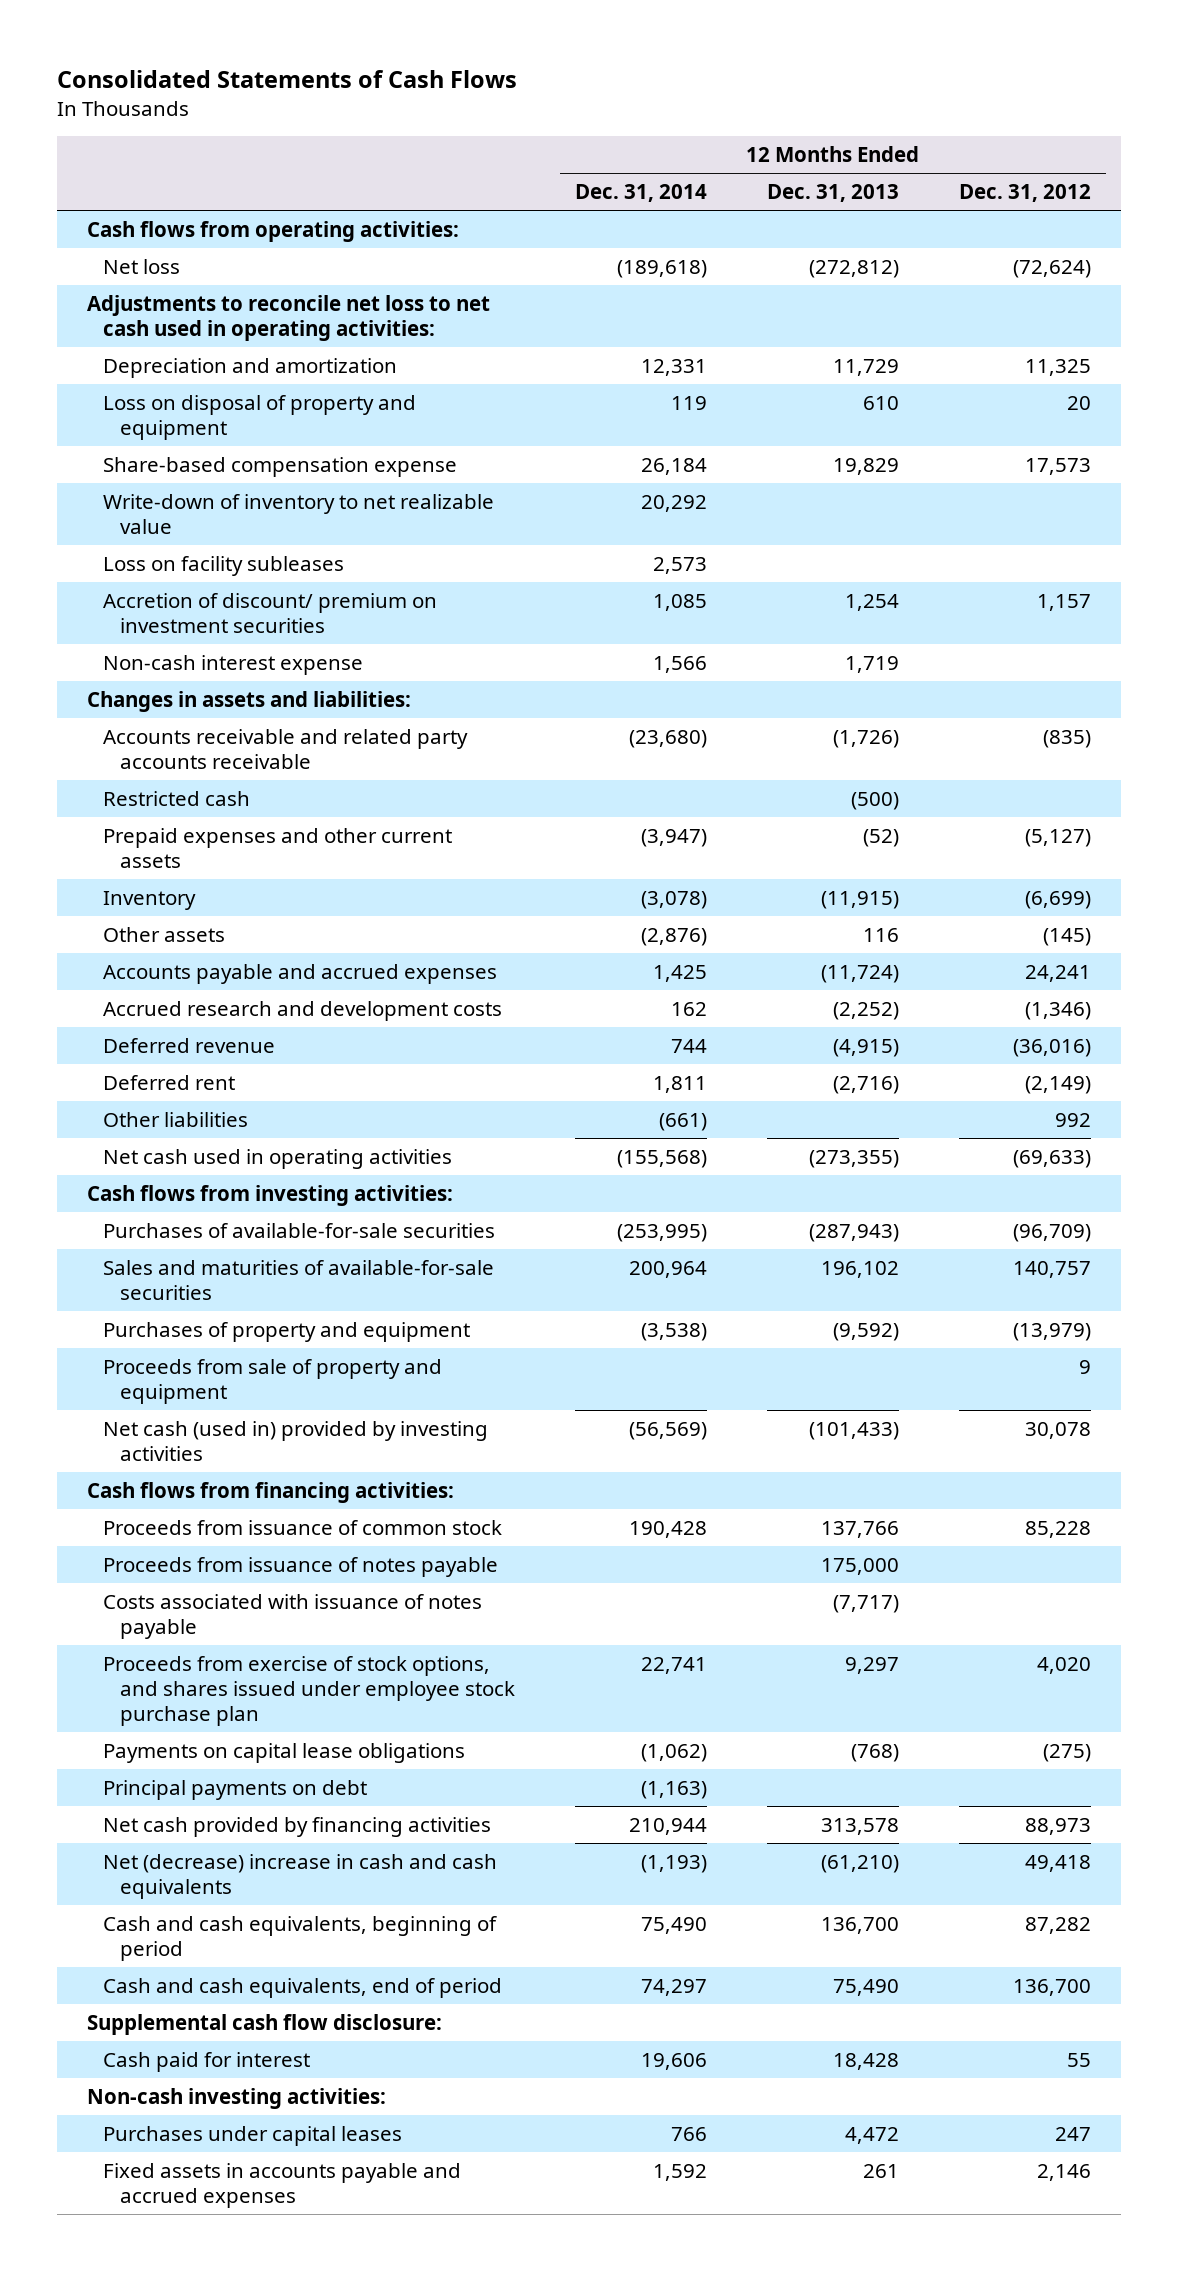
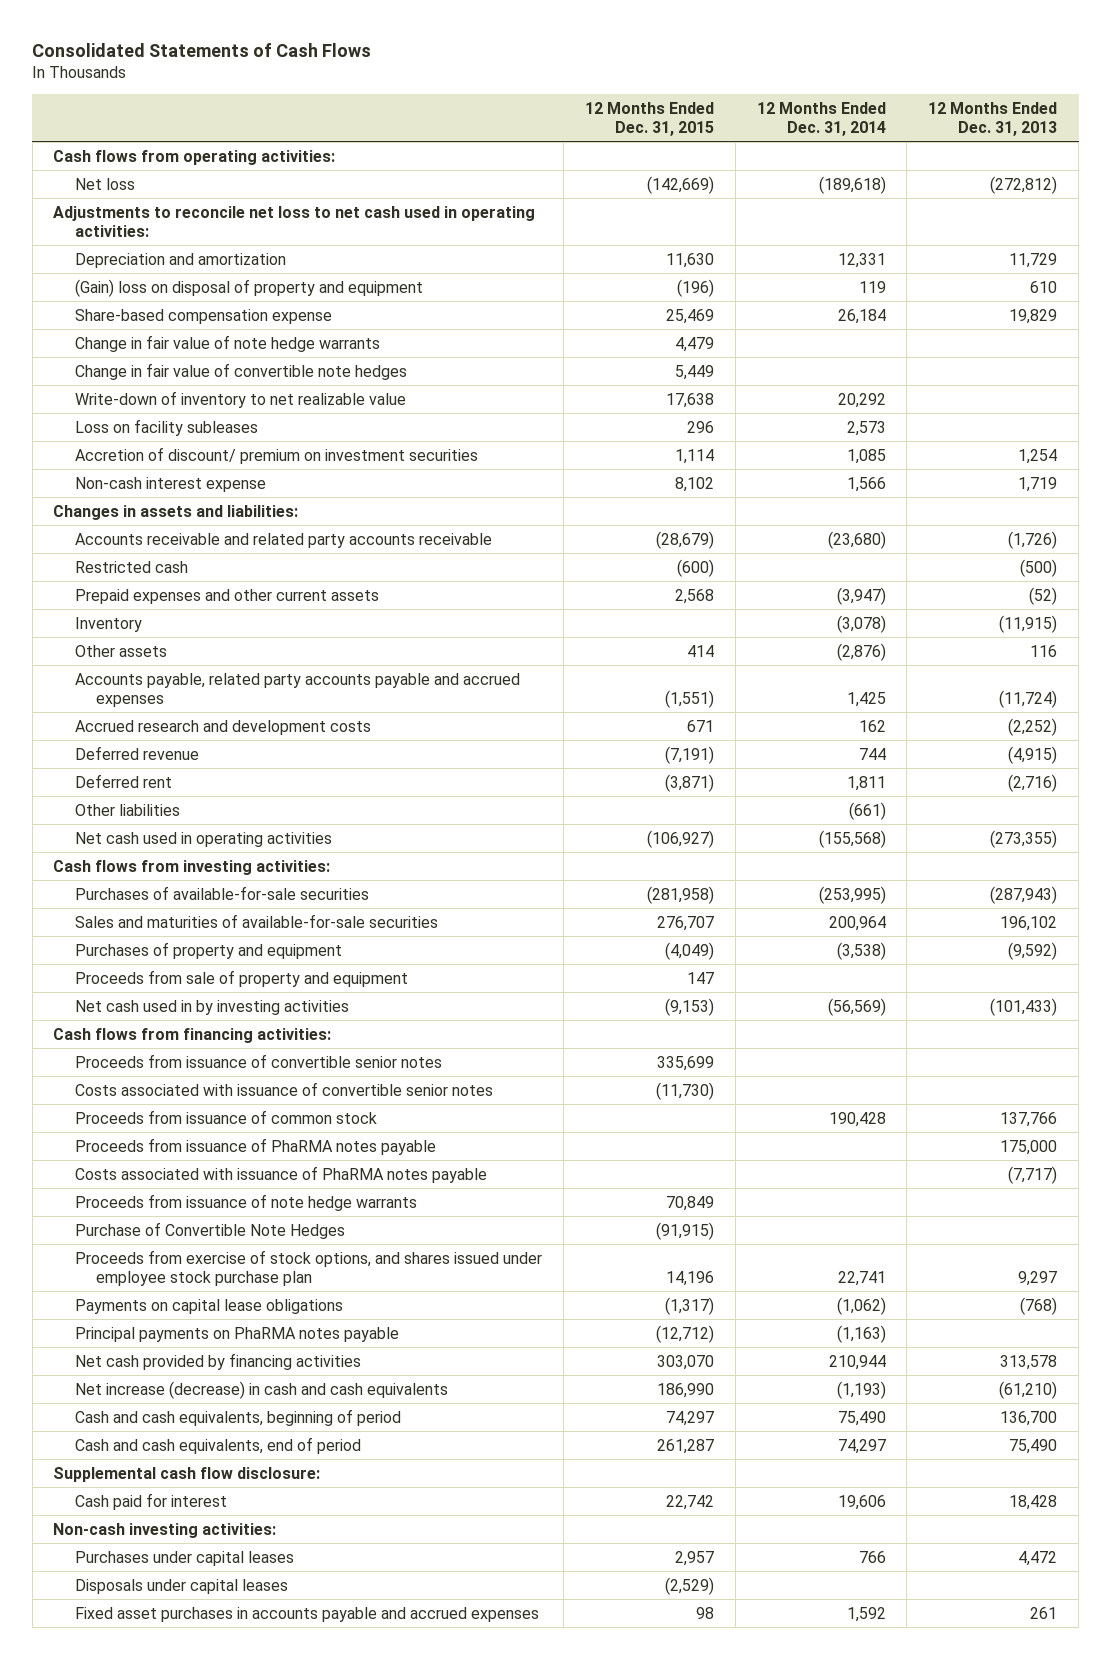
[959,184,1092,203] Dec. 31, 2012 -> none
none -> [584,101,714,136] 12 Months Ended Dec. 31, 2015
[103,394,417,440] Loss on disposal of property and equipment -> [74,278,423,297] (Gain) loss on disposal of property and equipment
none -> [74,334,380,352] Change in fair value of note hedge warrants
none -> [74,362,407,380] Change in fair value of convertible note hedges
[103,963,498,984] Accounts payable and accrued expenses -> [74,672,520,707] Accounts payable, related party accounts payable and accrued expenses
[103,1420,489,1461] Net cash (used in) provided by investing activities -> [74,999,349,1015] Net cash used in by investing activities
none -> [74,1053,442,1068] Proceeds from issuance of convertible senior notes
none -> [74,1081,493,1096] Costs associated with issuance of convertible senior notes
[103,1556,499,1577] Proceeds from issuance of notes payable -> [74,1137,436,1155] Proceeds from issuance of PhaRMA notes payable
[103,1593,483,1639] Costs associated with issuance of notes payable -> [74,1165,487,1183] Costs associated with issuance of PhaRMA notes payable
none -> [74,1193,417,1211] Proceeds from issuance of note hedge warrants
none -> [74,1221,345,1239] Purchase of Convertible Note Hedges
[103,1779,368,1800] Principal payments on debt -> [74,1326,399,1342] Principal payments on PhaRMA notes payable
[103,1853,498,1899] Net (decrease) increase in cash and cash equivalents -> [74,1380,448,1399] Net increase (decrease) in cash and cash equivalents
none -> [74,1578,288,1594] Disposals under capital leases
[103,2162,462,2208] Fixed assets in accounts payable and accrued expenses -> [74,1606,539,1622] Fixed asset purchases in accounts payable and accrued expenses

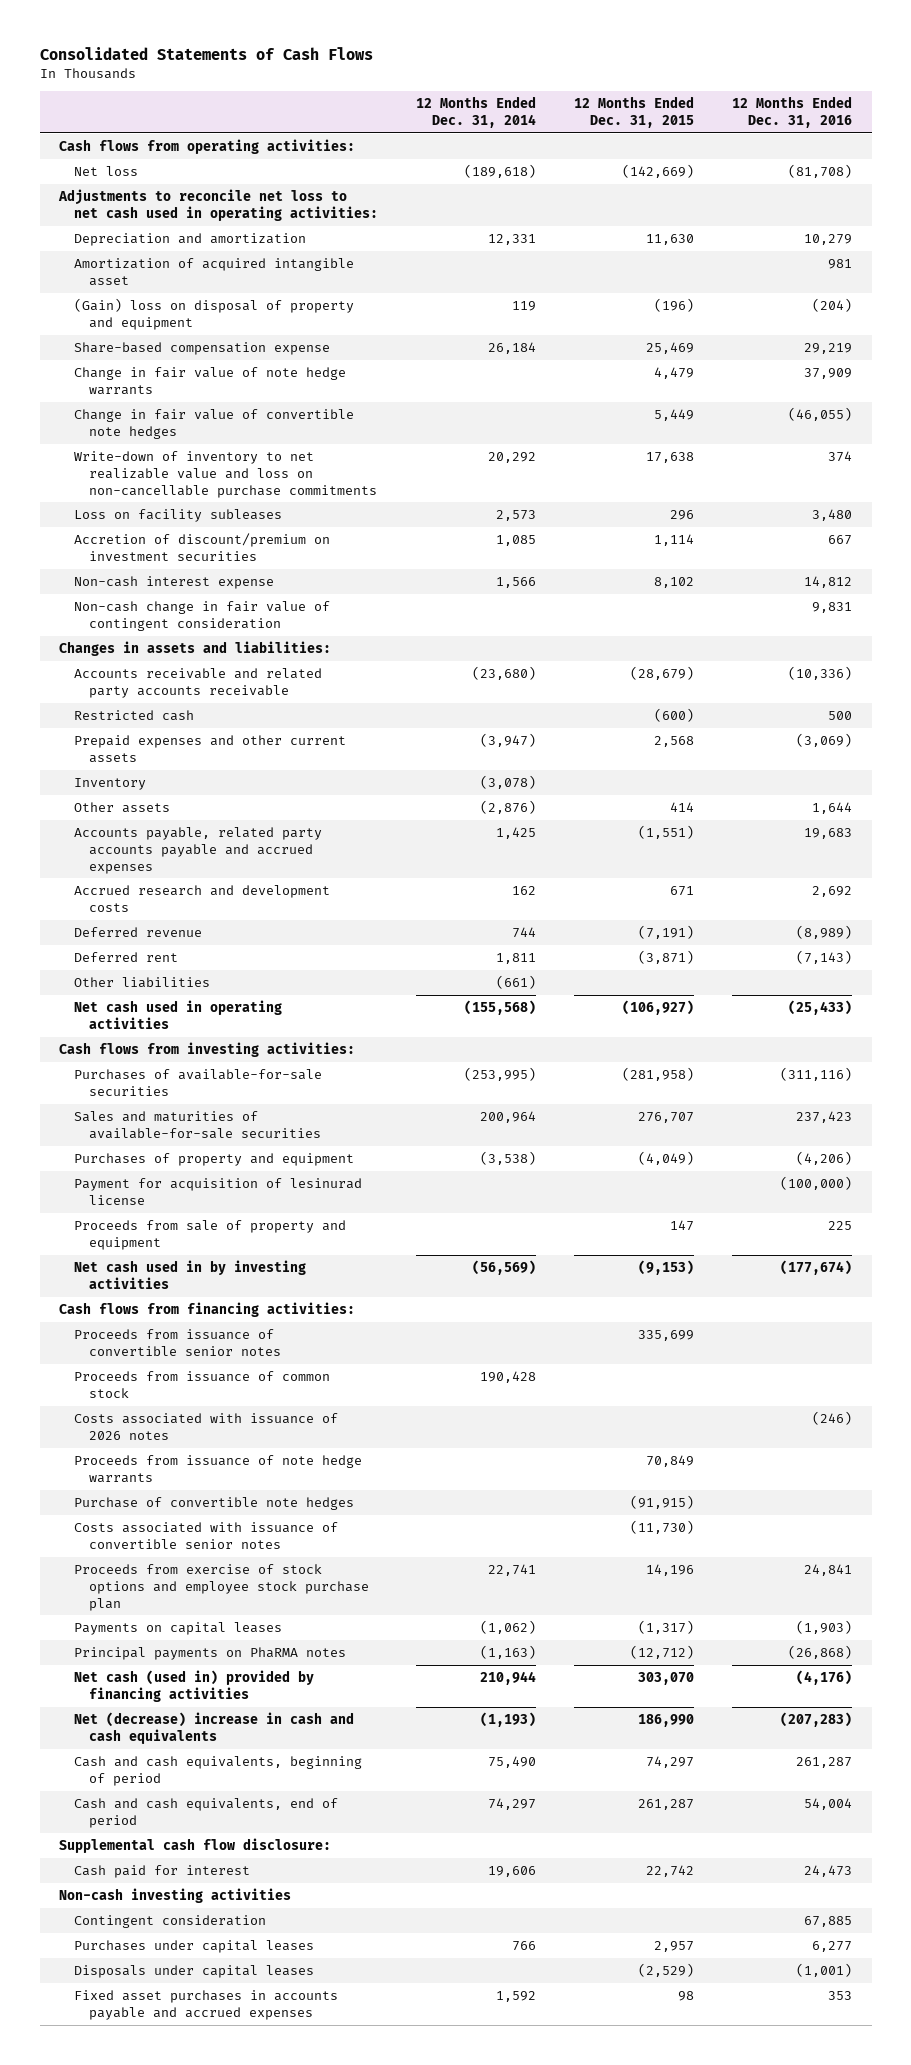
[928,101,1058,136] 12 Months Ended Dec. 31, 2013 -> none
none -> [732,96,853,128] 12 Months Ended Dec. 31, 2016
none -> [74,258,355,286] Amortization of acquired intangible asset
[74,390,406,408] Write-down of inventory to net realizable value -> [74,451,378,498] Write-down of inventory to net realizable value and loss on non-cancellable purchase commitments
[74,446,478,464] Accretion of discount/ premium on investment securities -> [74,533,331,561] Accretion of discount/premium on investment securities
none -> [74,601,331,631] Non-cash change in fair value of contingent consideration
none -> [74,1178,363,1205] Payment for acquisition of lesinurad license
[74,1137,436,1155] Proceeds from issuance of PhaRMA notes payable -> none
[74,1165,487,1183] Costs associated with issuance of PhaRMA notes payable -> [74,1413,339,1440] Costs associated with issuance of 2026 notes
[74,1221,345,1239] Purchase of Convertible Note Hedges -> [74,1497,355,1511] Purchase of convertible note hedges
[74,1081,493,1096] Costs associated with issuance of convertible senior notes -> [74,1522,339,1549] Costs associated with issuance of convertible senior notes
[74,1249,542,1286] Proceeds from exercise of stock options, and shares issued under employee stock purchase plan -> [74,1564,370,1611] Proceeds from exercise of stock options and employee stock purchase plan
[74,1298,343,1314] Payments on capital lease obligations -> [74,1622,283,1636] Payments on capital leases
[74,1326,399,1342] Principal payments on PhaRMA notes payable -> [74,1647,347,1661] Principal payments on PhaRMA notes
[74,1352,361,1370] Net cash provided by financing activities -> [74,1670,315,1702] Net cash (used in) provided by financing activities
[74,1380,448,1399] Net increase (decrease) in cash and cash equivalents -> [74,1712,355,1744] Net (decrease) increase in cash and cash equivalents
[53,1522,277,1538] Non-cash investing activities: -> [58,1888,291,1904] Non-cash investing activities
none -> [74,1915,267,1929] Contingent consideration

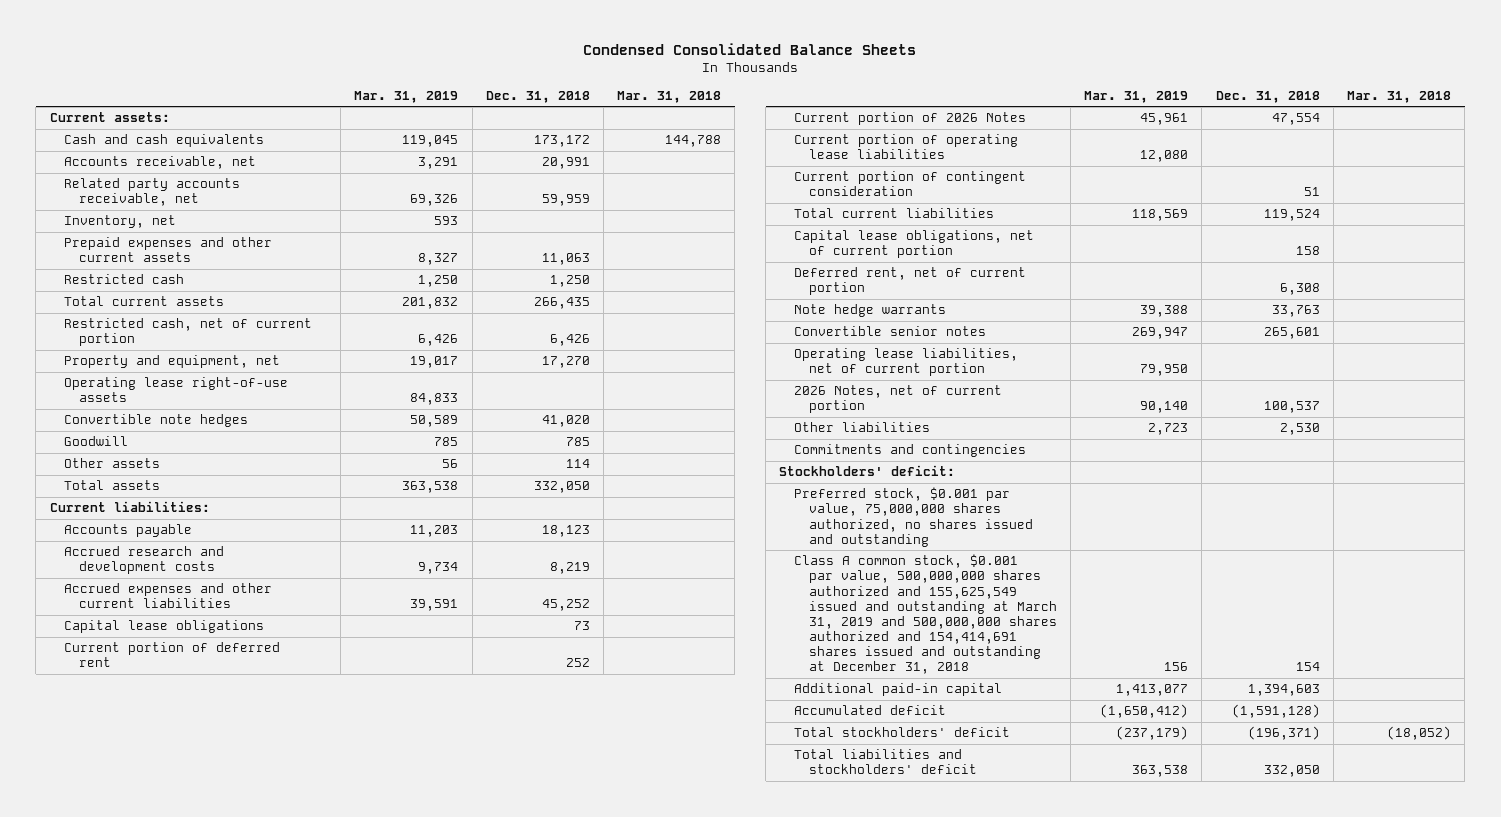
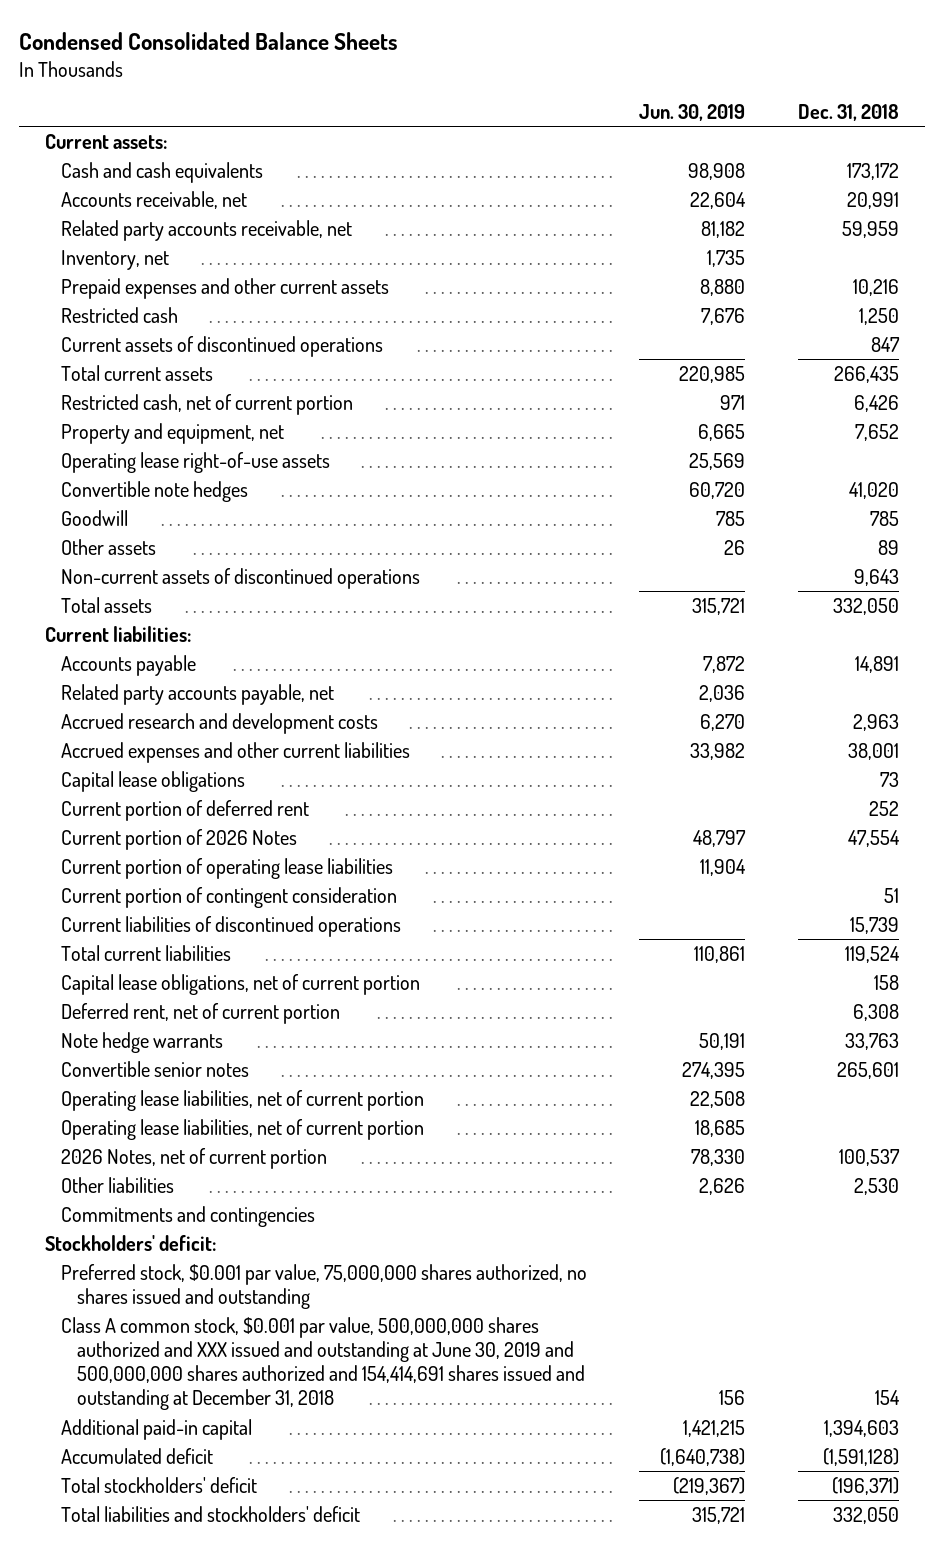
[354,90,459,103] Mar. 31, 2019 -> none
[617,90,722,103] Mar. 31, 2018 -> none
none -> [639,103,746,121] Jun. 30, 2019
[541,253,590,266] 11,063 -> [852,278,899,296] 10,216
none -> [61,335,384,357] Current assets of discontinued operations
[541,356,590,369] 17,270 -> [854,423,899,441] 7,652
[565,459,590,469] 114 -> [877,539,899,555] 89
none -> [61,567,421,589] Non-current assets of discontinued operations
[541,525,590,538] 18,123 -> [854,655,899,673] 14,891
none -> [61,683,335,705] Related party accounts payable, net
[549,562,590,575] 8,219 -> [852,713,899,731] 2,963
[541,599,590,612] 45,252 -> [847,742,899,760] 38,001
none -> [61,915,402,937] Current liabilities of discontinued operations
none -> [61,1118,425,1140] Operating lease liabilities, net of current portion
[794,554,1057,675] Class A common stock, $0.001 par value, 500,000,000 shares authorized and 155,625,549 issued and outstanding at March 31, 2019 and 500,000,000 shares authorized and 154,414,691 shares issued and outstanding at December 31, 2018 -> [61,1316,586,1411] Class A common stock, $0.001 par value, 500,000,000 shares authorized and XXX issued and outstanding at June 30, 2019 and 500,000,000 shares authorized and 154,414,691 shares issued and outstanding at December 31, 2018

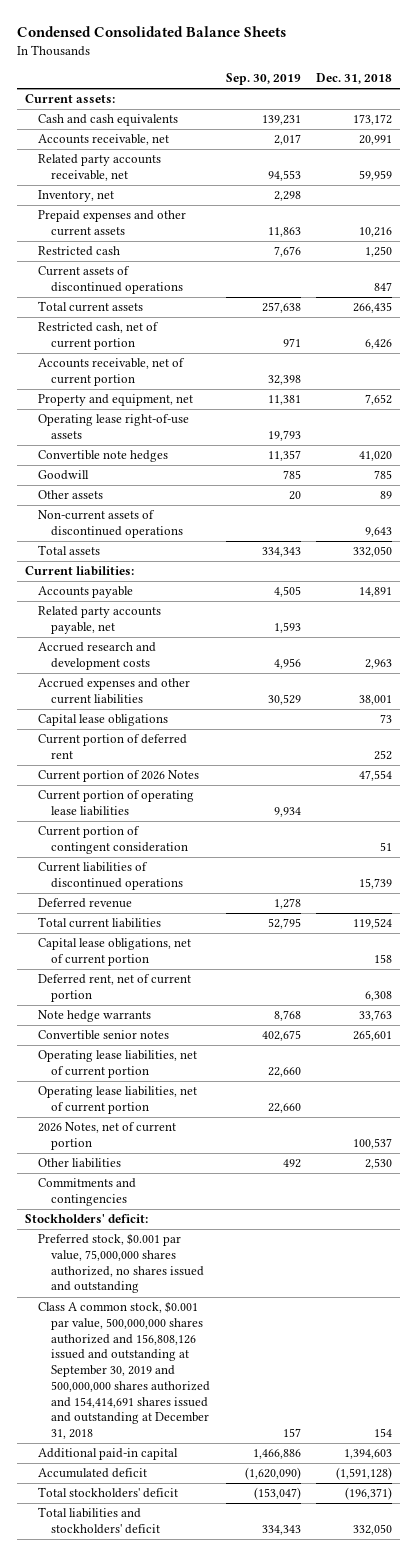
[639,103,746,121] Jun. 30, 2019 -> none
none -> [225,73,301,86] Sep. 30, 2019
none -> [38,358,186,387] Accounts receivable, net of current portion
none -> [38,898,133,909] Deferred revenue
[61,1316,586,1411] Class A common stock, $0.001 par value, 500,000,000 shares authorized and XXX issued and outstanding at June 30, 2019 and 500,000,000 shares authorized and 154,414,691 shares issued and outstanding at December 31, 2018 -> [38,1301,211,1439] Class A common stock, $0.001 par value, 500,000,000 shares authorized and 156,808,126 issued and outstanding at September 30, 2019 and 500,000,000 shares authorized and 154,414,691 shares issued and outstanding at December 31, 2018

